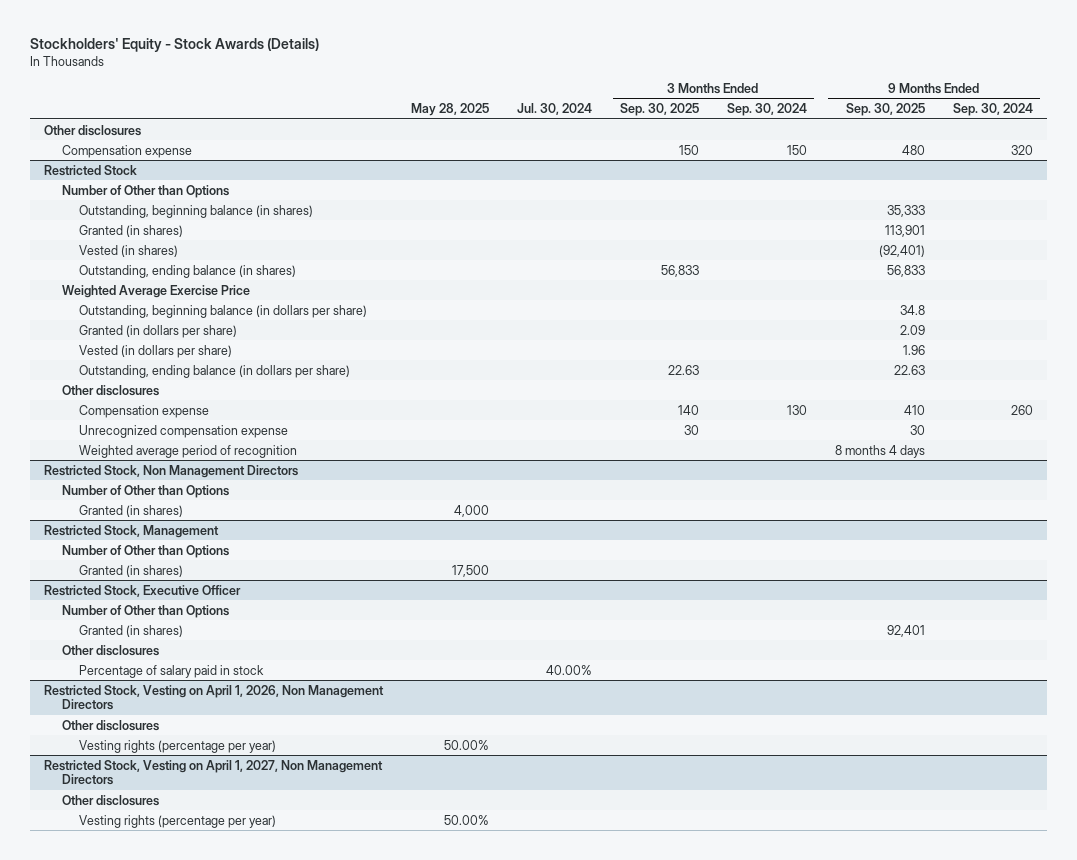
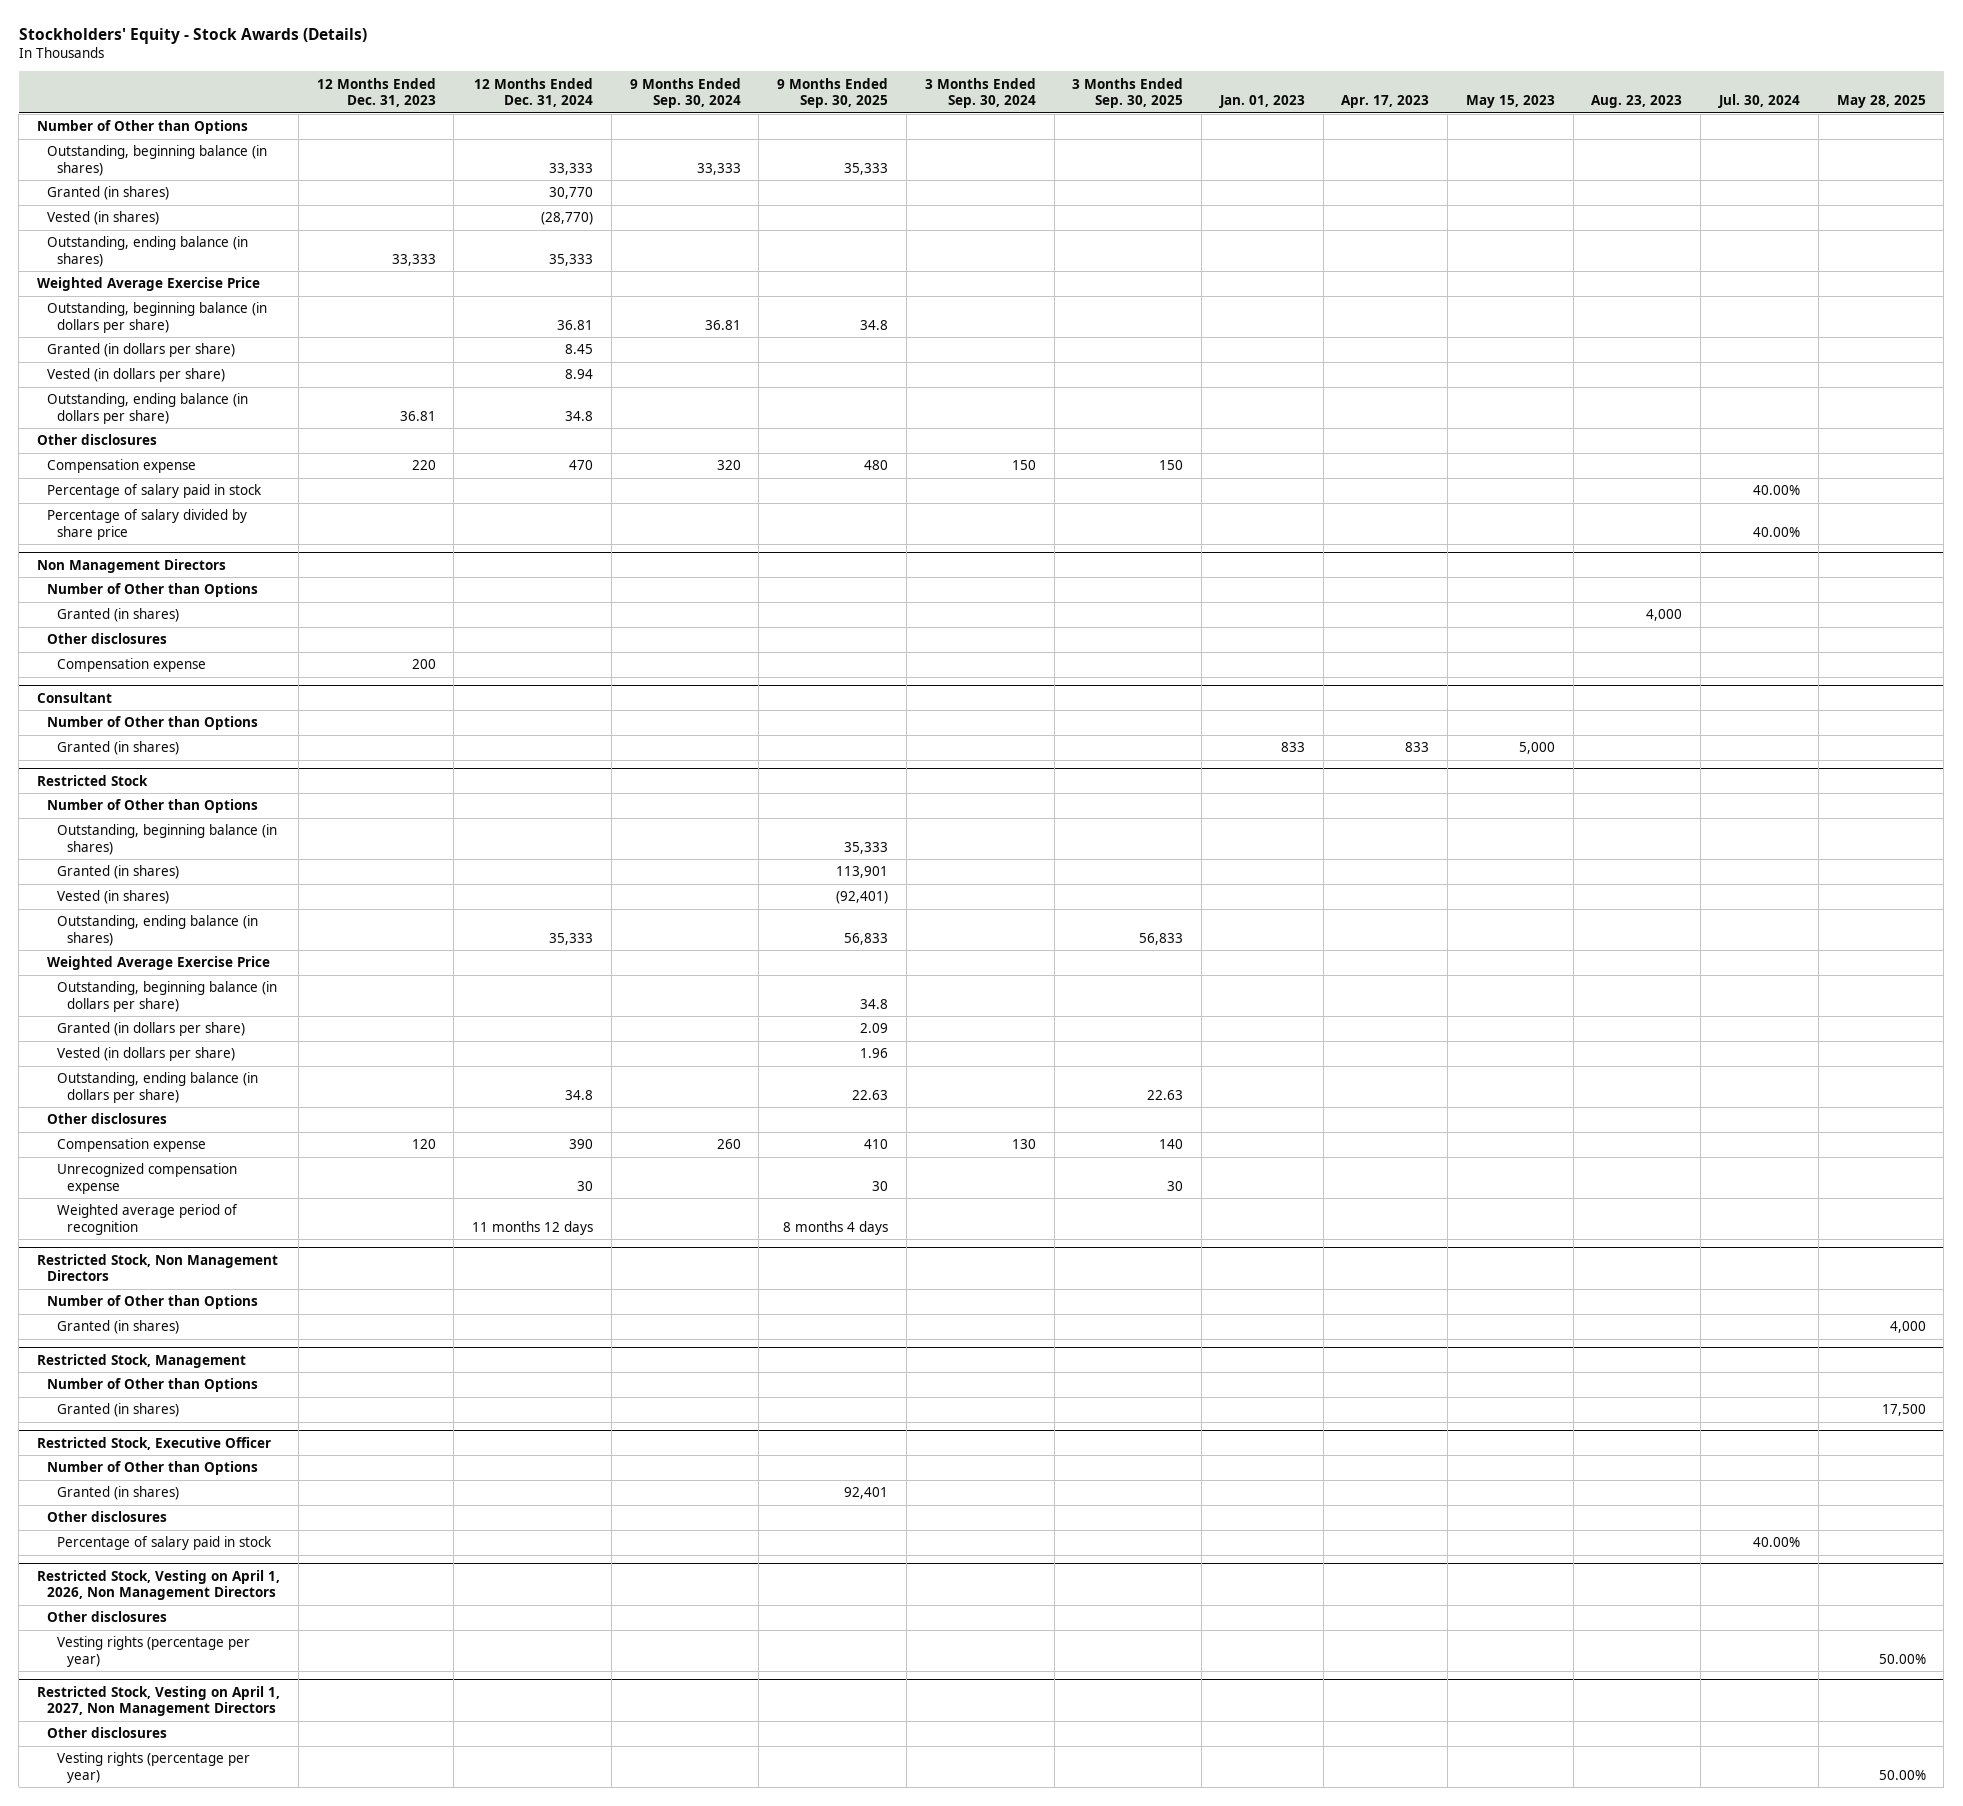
none -> [316,77,436,107] 12 Months Ended Dec. 31, 2023
none -> [474,77,594,107] 12 Months Ended Dec. 31, 2024
none -> [1218,94,1305,108] Jan. 01, 2023
none -> [1341,94,1430,108] Apr. 17, 2023
none -> [1465,94,1555,108] May 15, 2023
none -> [1591,94,1683,108] Aug. 23, 2023
none -> [37,120,249,135] Number of Other than Options
none -> [46,145,267,176] Outstanding, beginning balance (in shares)
none -> [46,186,169,201] Granted (in shares)
none -> [46,211,159,226] Vested (in shares)
none -> [46,236,248,267] Outstanding, ending balance (in shares)
none -> [37,277,261,292] Weighted Average Exercise Price
none -> [46,302,267,333] Outstanding, beginning balance (in dollars per share)
none -> [46,343,235,358] Granted (in dollars per share)
none -> [46,368,225,383] Vested (in dollars per share)
none -> [46,393,248,424] Outstanding, ending balance (in dollars per share)
none -> [46,484,262,499] Percentage of salary paid in stock
none -> [46,509,247,540] Percentage of salary divided by share price
none -> [37,558,227,573] Non Management Directors
none -> [46,583,258,598] Number of Other than Options
none -> [56,608,179,623] Granted (in shares)
none -> [46,633,167,645] Other disclosures
none -> [56,658,206,673] Compensation expense
none -> [37,691,113,703] Consultant
none -> [46,716,258,731] Number of Other than Options
none -> [56,741,179,756] Granted (in shares)

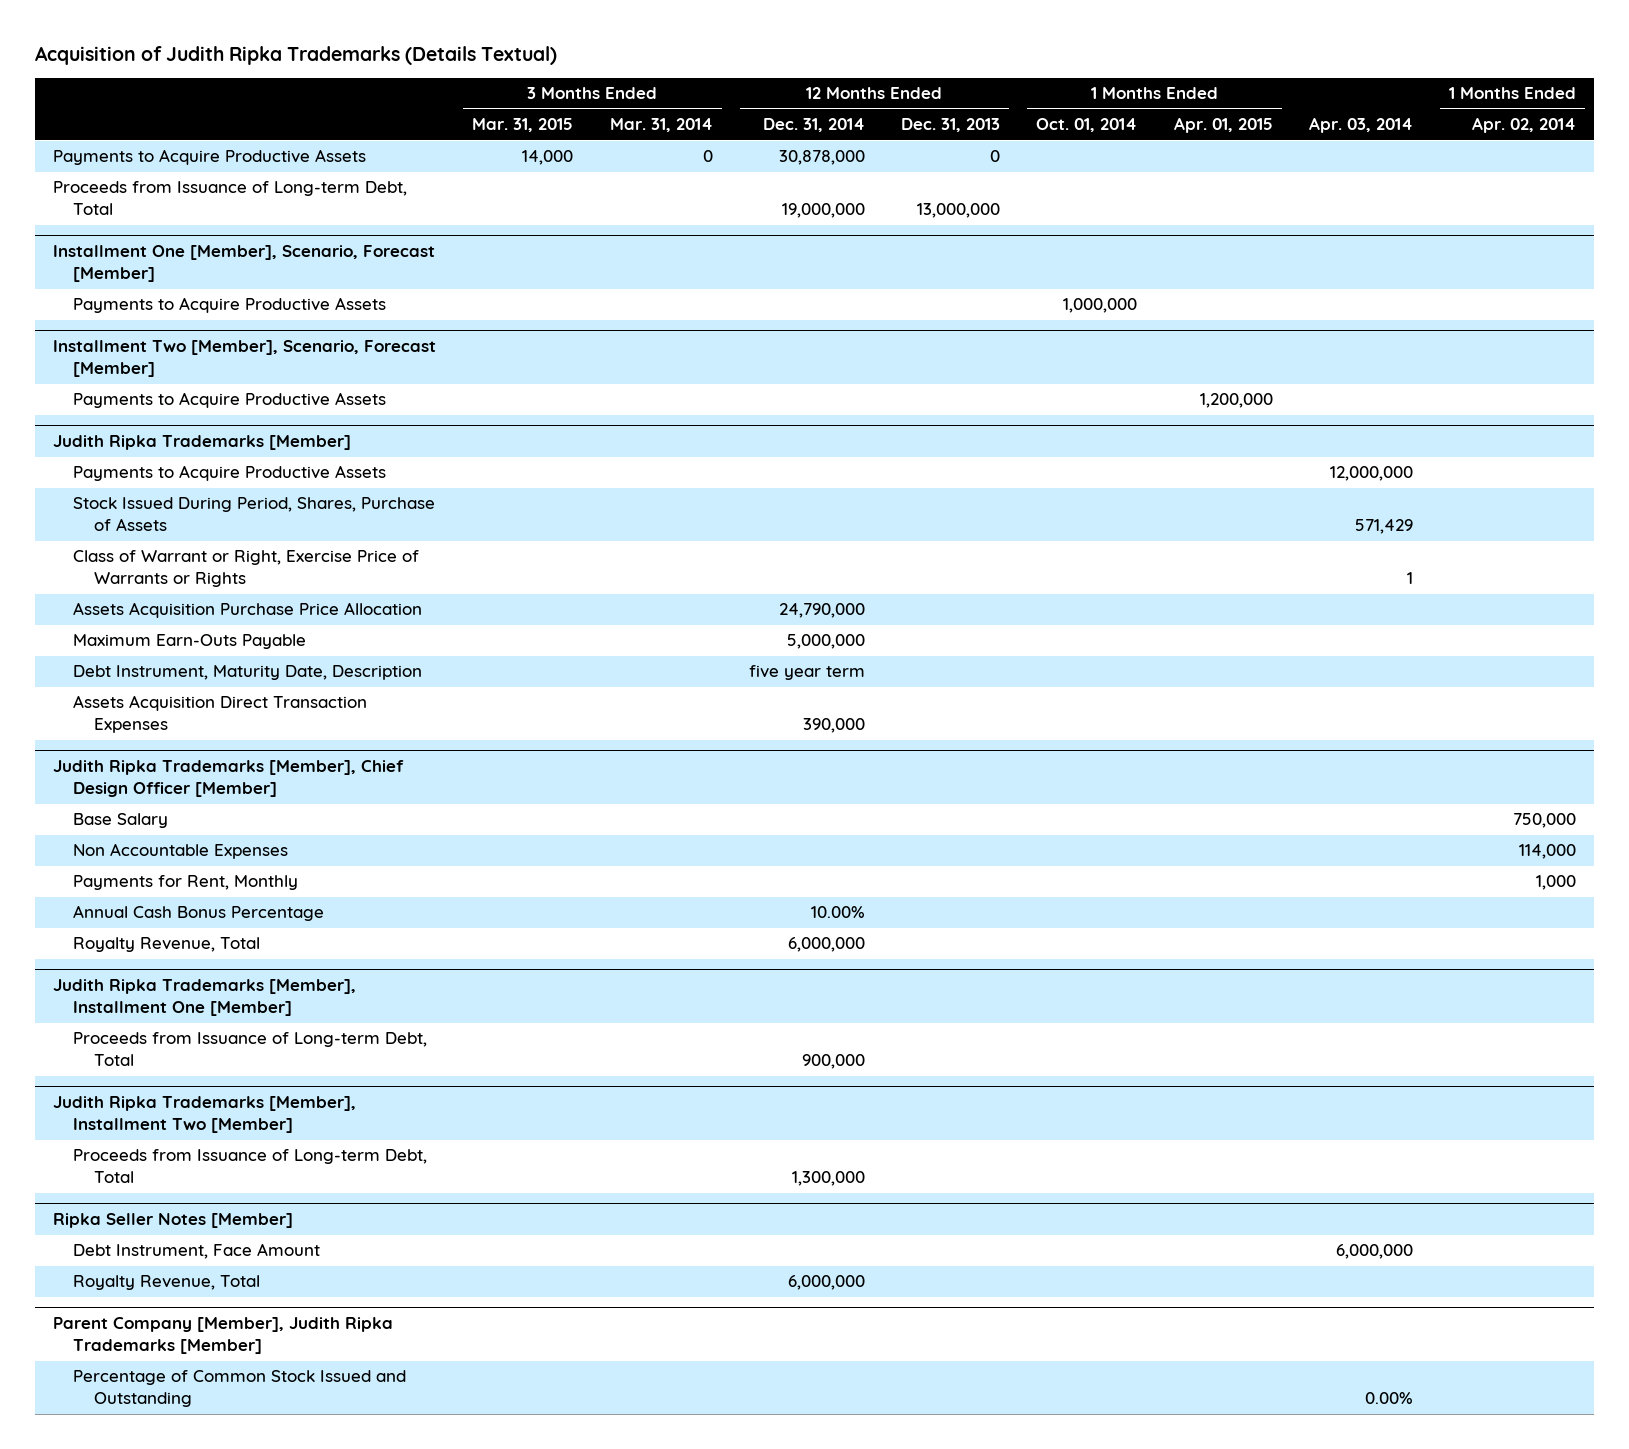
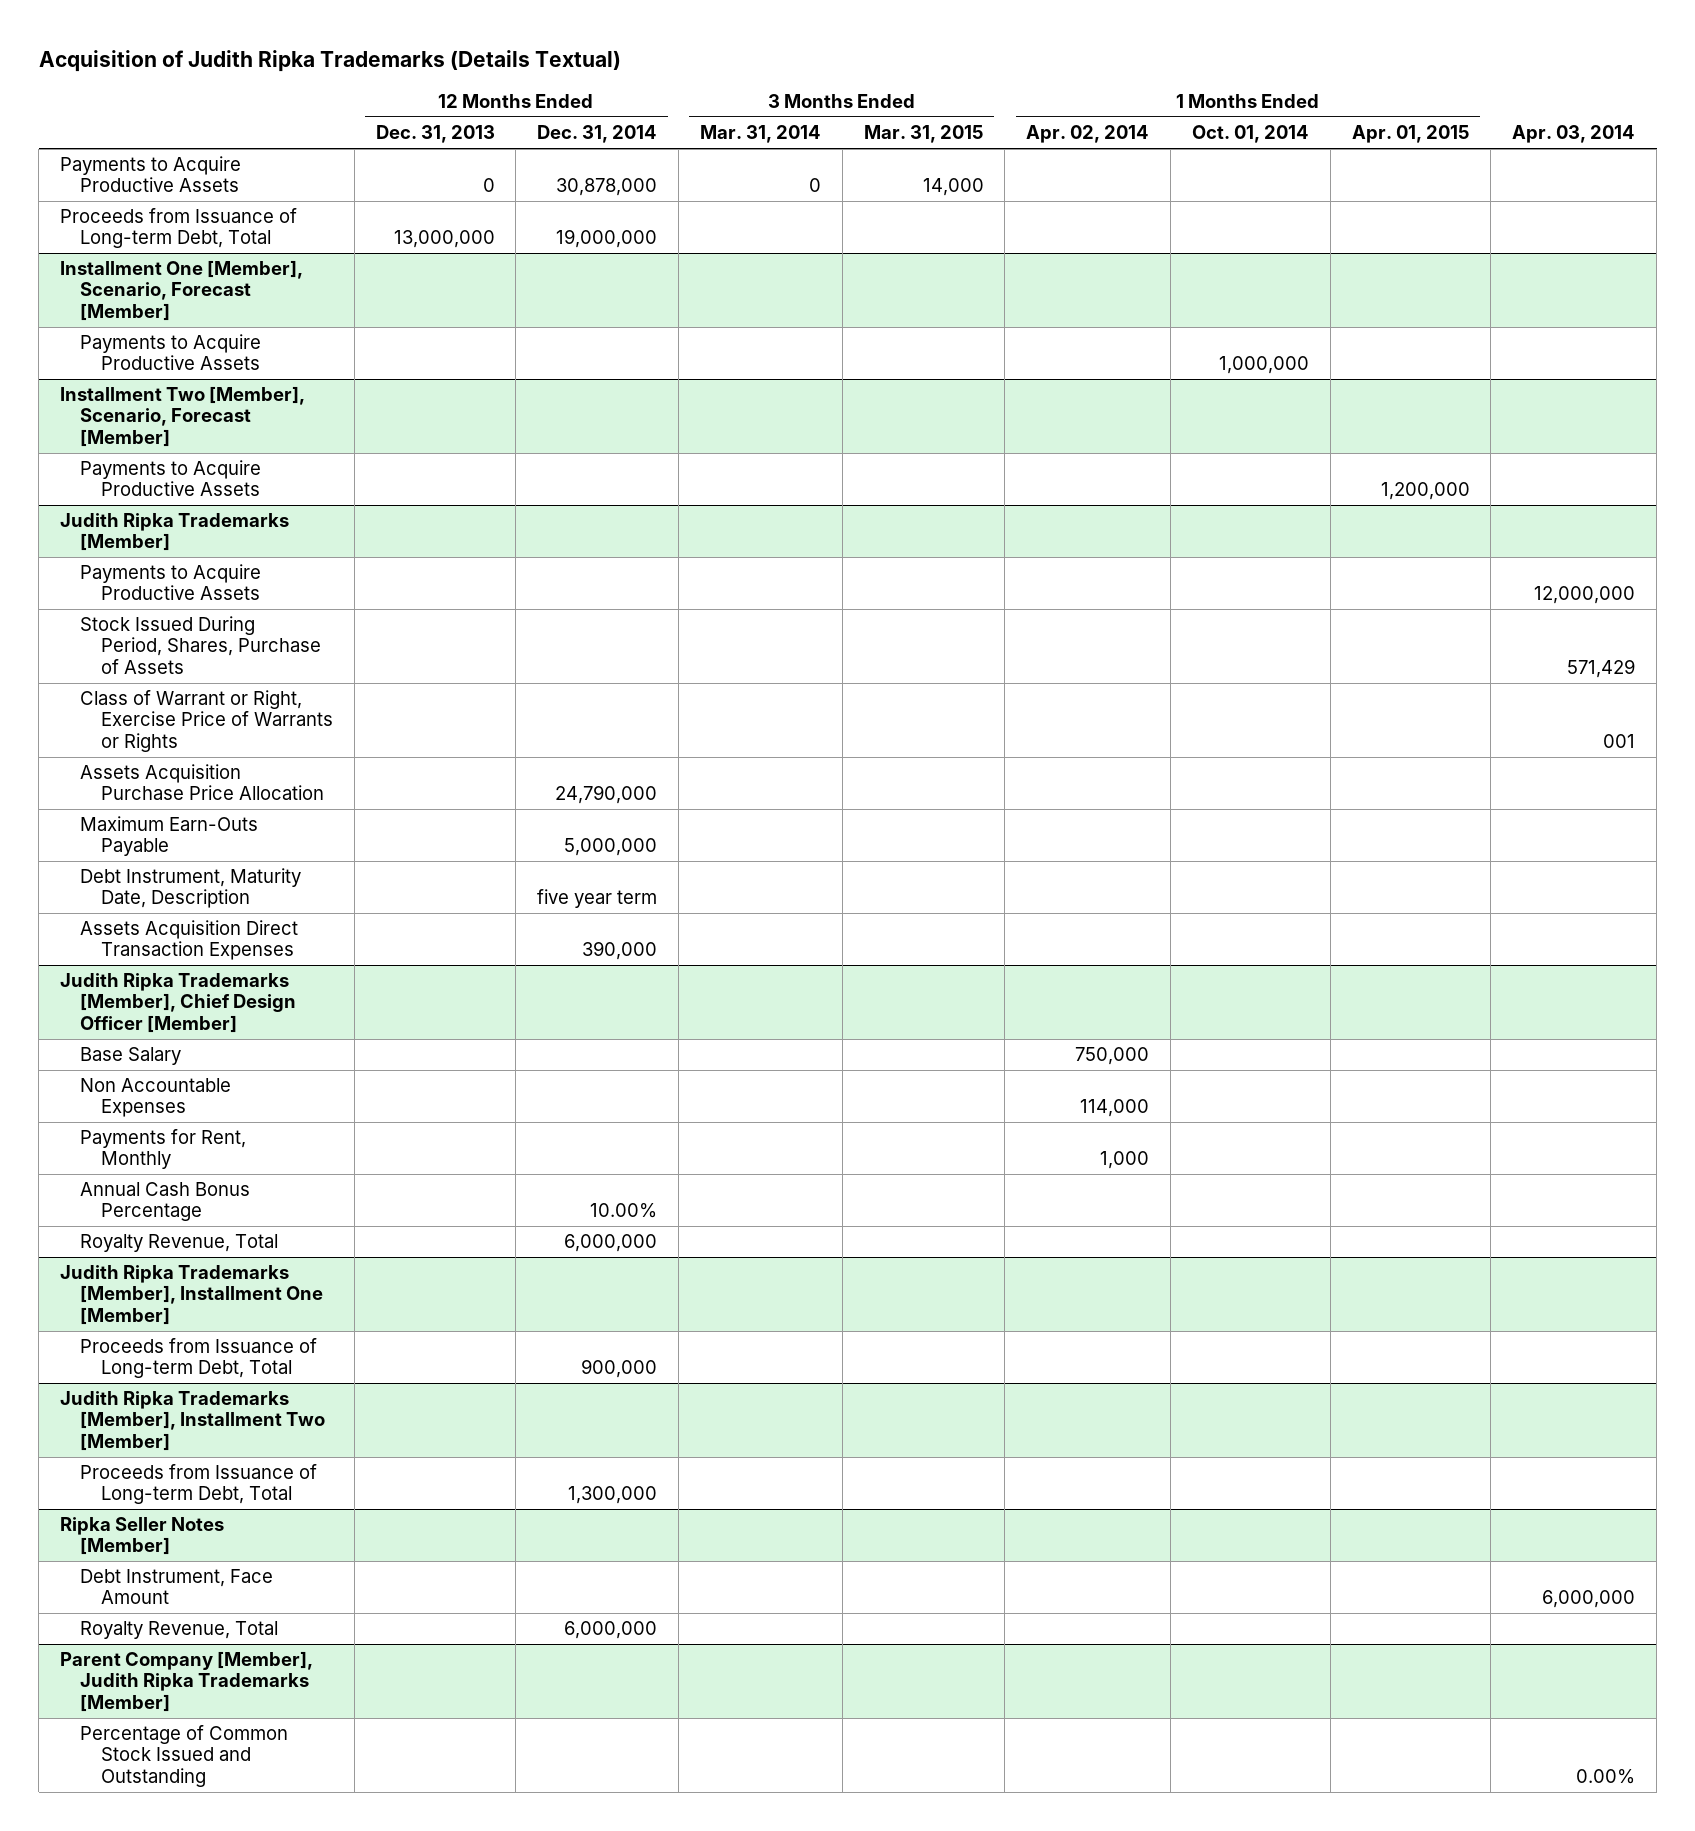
[1406,572,1413,585] 1 -> [1603,733,1636,748] 001

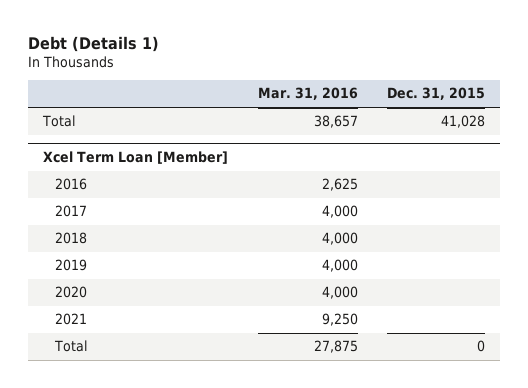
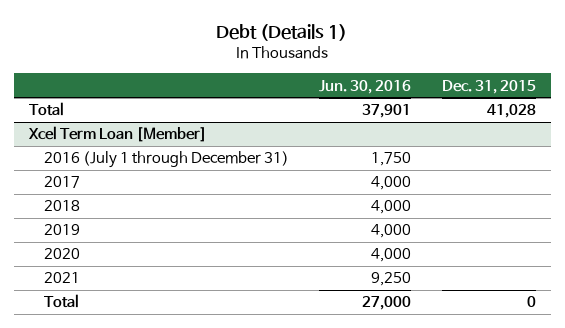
[257,87,358,101] Mar. 31, 2016 -> none
none -> [319,79,412,94] Jun. 30, 2016
[54,178,87,191] 2016 -> [44,151,290,169] 2016 (July 1 through December 31)

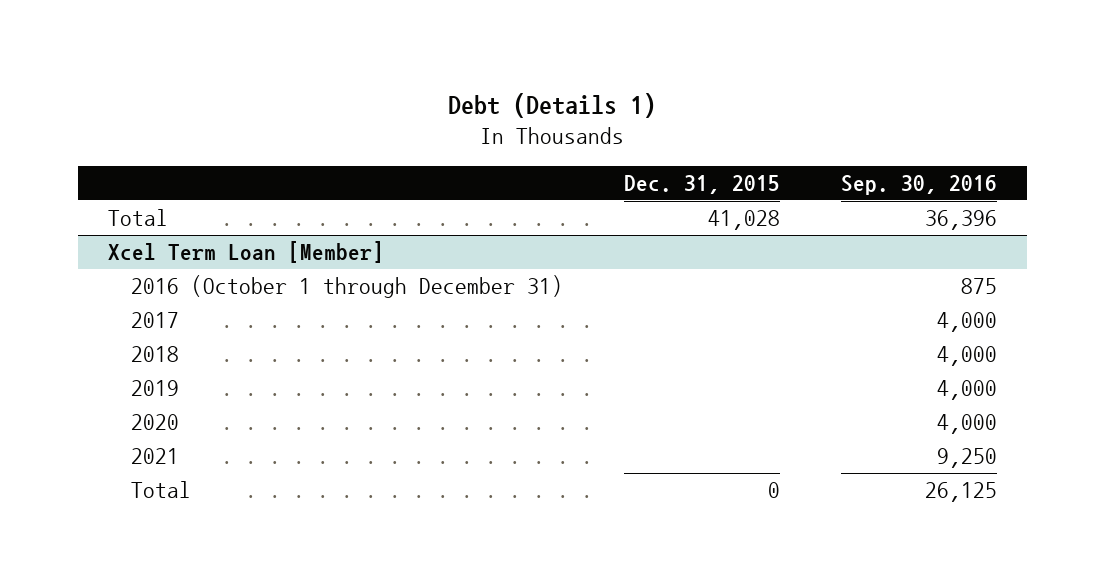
[319,79,412,94] Jun. 30, 2016 -> none
none -> [840,174,997,195] Sep. 30, 2016
[44,151,290,169] 2016 (July 1 through December 31) -> [130,275,563,299] 2016 (October 1 through December 31)

